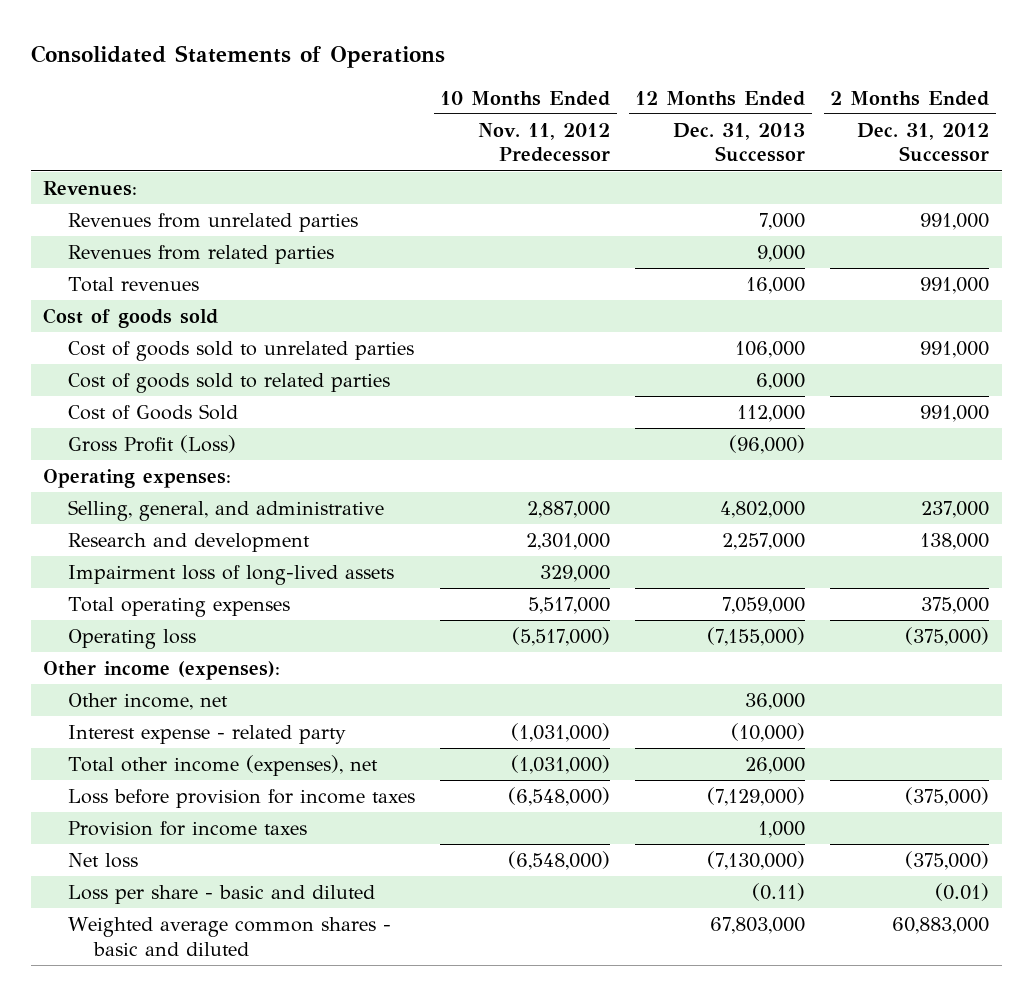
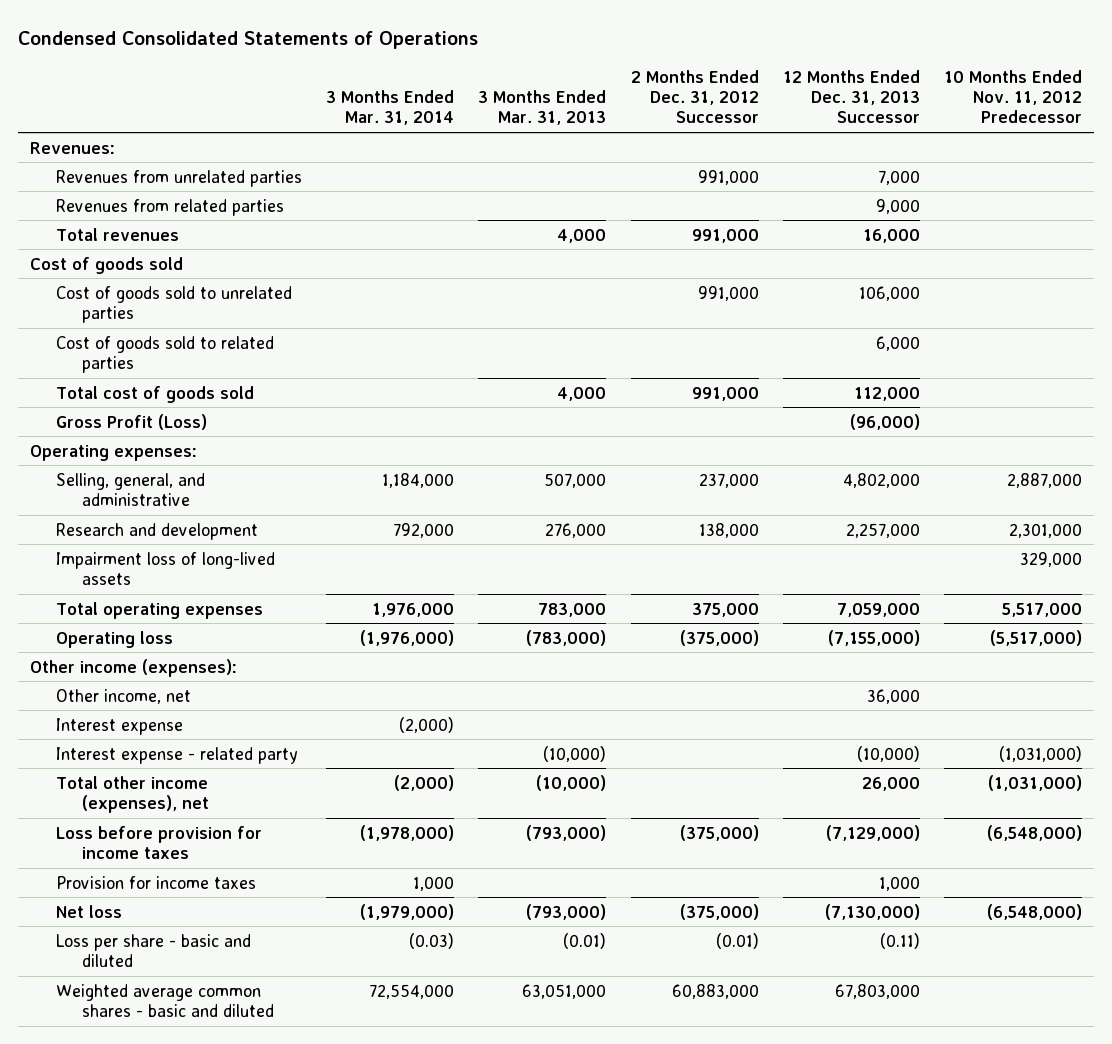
[30,44,445,68] Consolidated Statements of Operations -> [17,30,478,49] Condensed Consolidated Statements of Operations
none -> [326,90,455,126] 3 Months Ended Mar. 31, 2014
none -> [478,90,607,126] 3 Months Ended Mar. 31, 2013
[68,403,239,420] Cost of Goods Sold -> [55,385,254,403] Total cost of goods sold
none -> [55,717,183,735] Interest expense

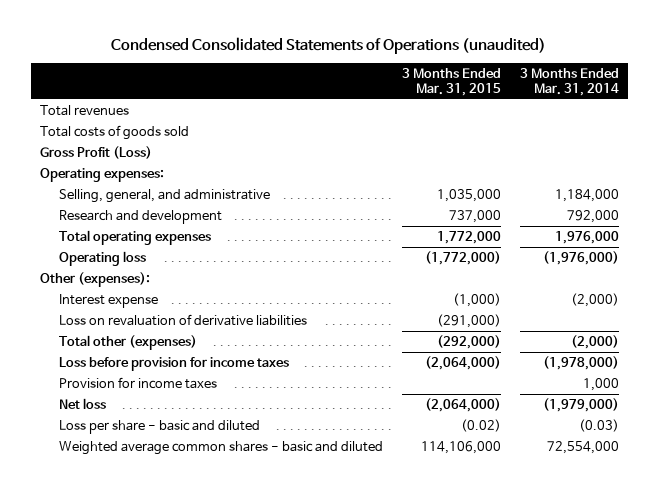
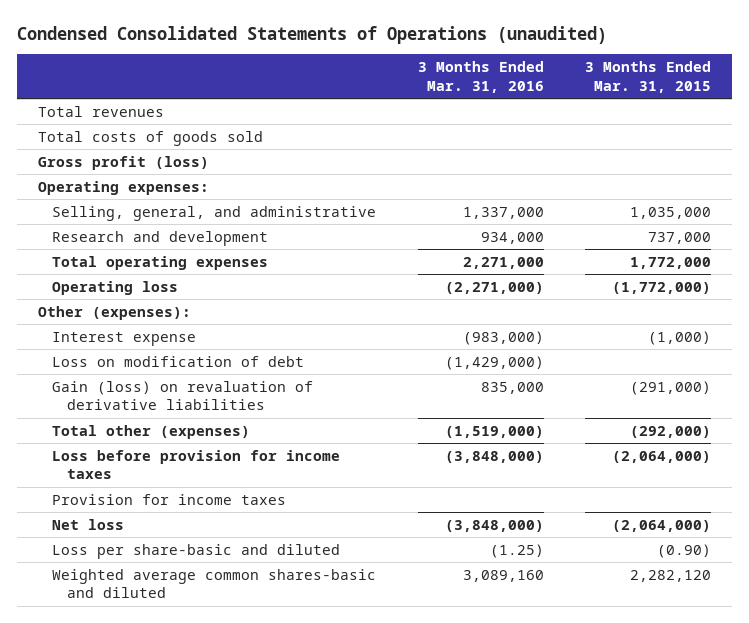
[519,68,619,96] 3 Months Ended Mar. 31, 2014 -> none
none -> [417,61,544,93] 3 Months Ended Mar. 31, 2016
[40,146,153,160] Gross Profit (Loss) -> [37,155,209,170] Gross profit (loss)
none -> [52,355,305,367] Loss on modification of debt
[58,314,307,327] Loss on revaluation of derivative liabilities -> [52,380,314,411] Gain (loss) on revaluation of derivative liabilities
[58,420,260,435] Loss per share - basic and diluted -> [52,543,341,559] Loss per share-basic and diluted
[460,419,501,433] (0.02) -> [657,543,712,558] (0.90)
[58,441,383,456] Weighted average common shares - basic and diluted -> [52,568,377,599] Weighted average common shares-basic and diluted
[420,441,501,455] 114,106,000 -> [630,569,712,582] 2,282,120

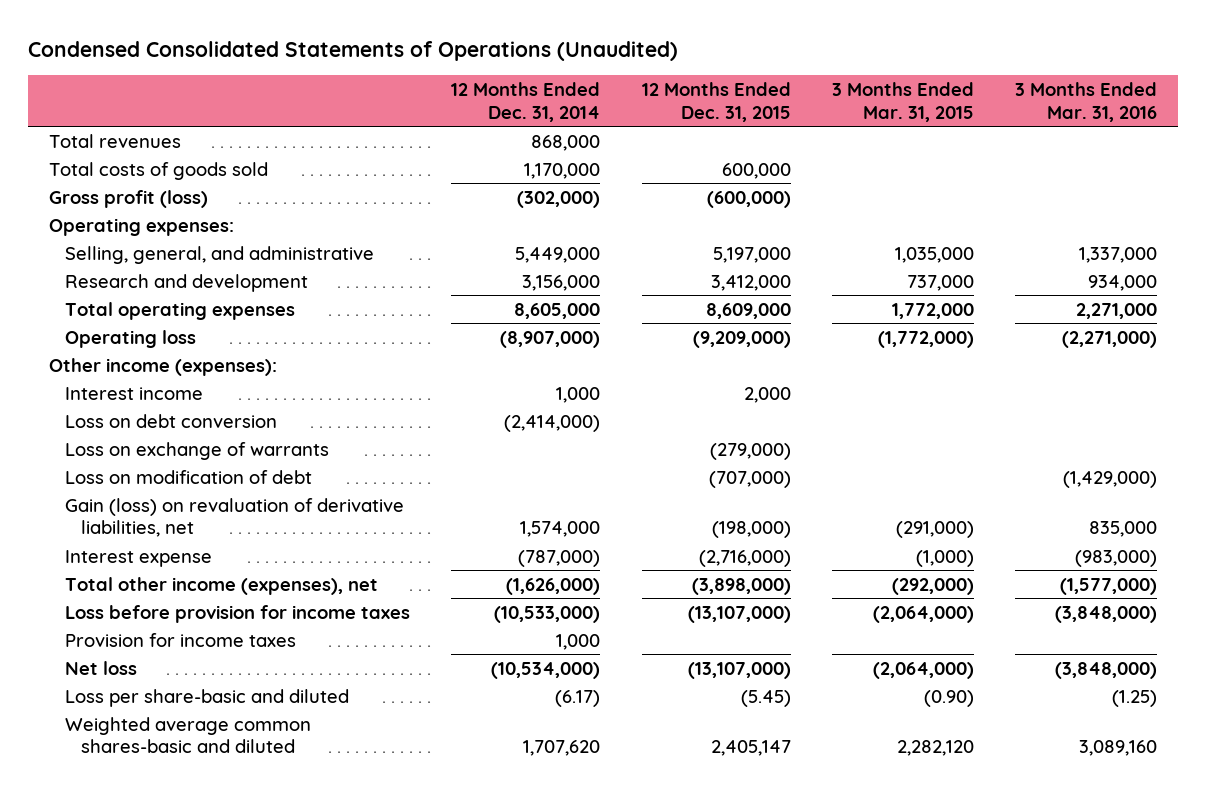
[17,25,608,44] Condensed Consolidated Statements of Operations (unaudited) -> [28,40,679,61] Condensed Consolidated Statements of Operations (Unaudited)
none -> [451,81,601,122] 12 Months Ended Dec. 31, 2014
none -> [641,81,791,122] 12 Months Ended Dec. 31, 2015
[37,305,191,320] Other (expenses): -> [48,357,277,376] Other income (expenses):
none -> [64,386,203,400] Interest income
none -> [64,413,277,428] Loss on debt conversion
none -> [64,441,329,460] Loss on exchange of warrants
[52,380,314,411] Gain (loss) on revaluation of derivative liabilities -> [64,497,404,538] Gain (loss) on revaluation of derivative liabilities, net
[52,331,197,346] Interest expense -> [64,549,212,567] Interest expense
[52,424,251,439] Total other (expenses) -> [64,576,378,595] Total other income (expenses), net
[444,425,544,438] (1,519,000) -> [1060,577,1158,595] (1,577,000)

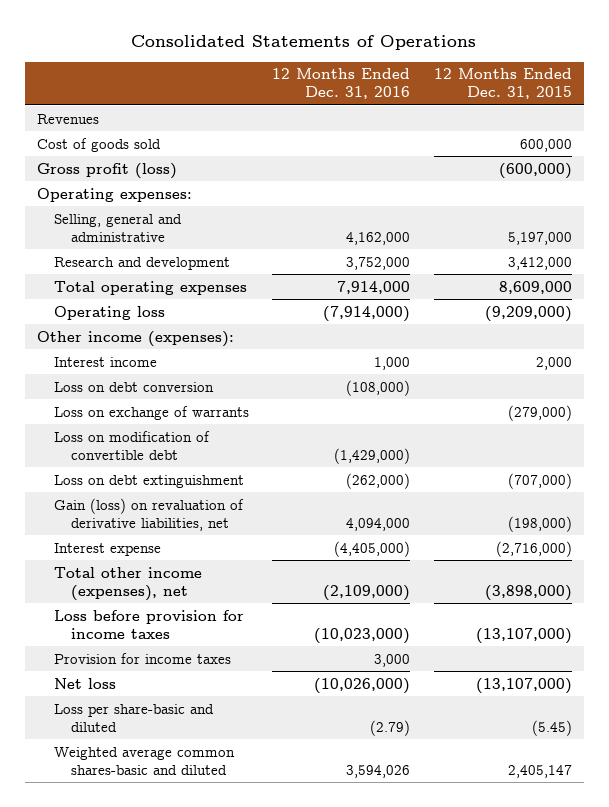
[28,40,679,61] Condensed Consolidated Statements of Operations (Unaudited) -> [131,35,477,51] Consolidated Statements of Operations
[451,81,601,122] 12 Months Ended Dec. 31, 2014 -> none
[832,81,975,122] 3 Months Ended Mar. 31, 2015 -> none
[1015,81,1158,122] 3 Months Ended Mar. 31, 2016 -> none
none -> [272,68,411,100] 12 Months Ended Dec. 31, 2016
[48,133,181,148] Total revenues -> [36,113,99,124] Revenues
[48,161,268,180] Total costs of goods sold -> [36,137,161,152] Cost of goods sold
[64,245,374,264] Selling, general, and administrative -> [53,213,182,242] Selling, general and administrative
none -> [53,430,210,460] Loss on modification of convertible debt
[64,469,312,484] Loss on modification of debt -> [53,474,244,488] Loss on debt extinguishment

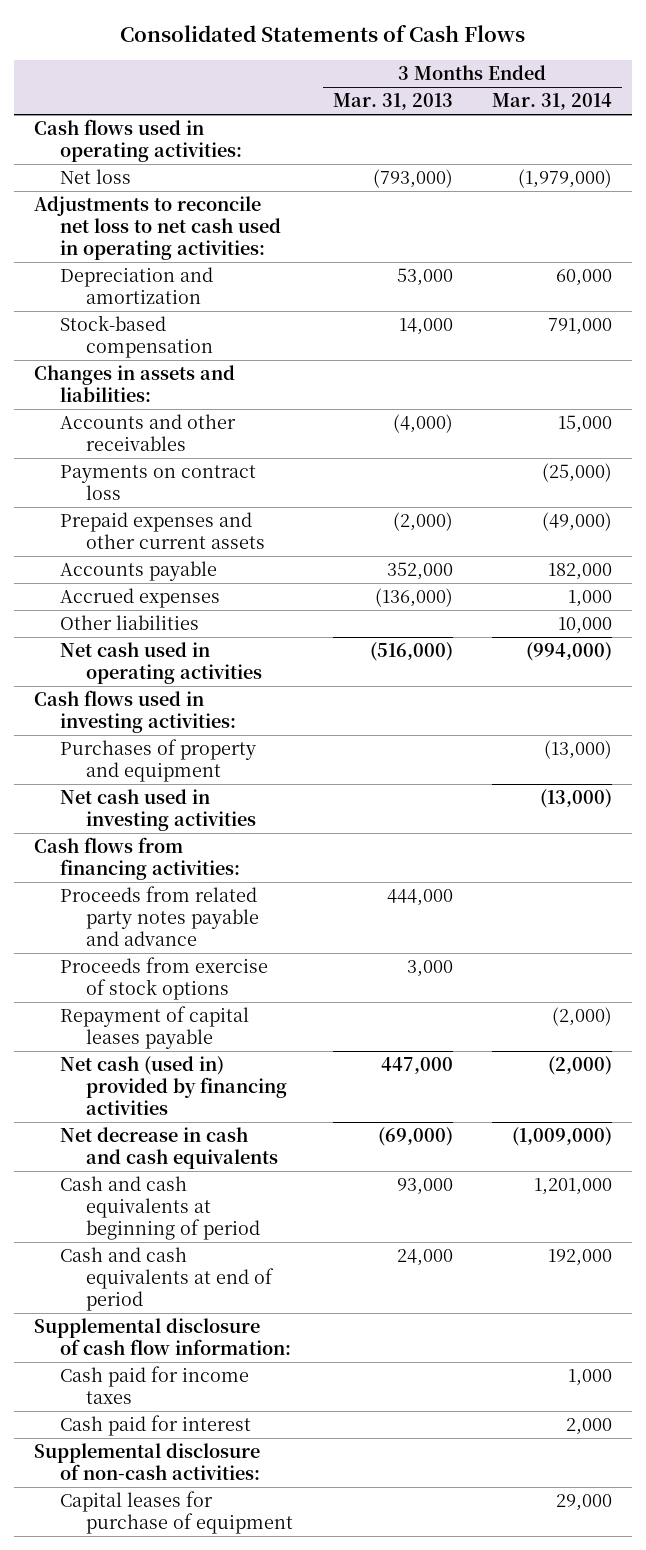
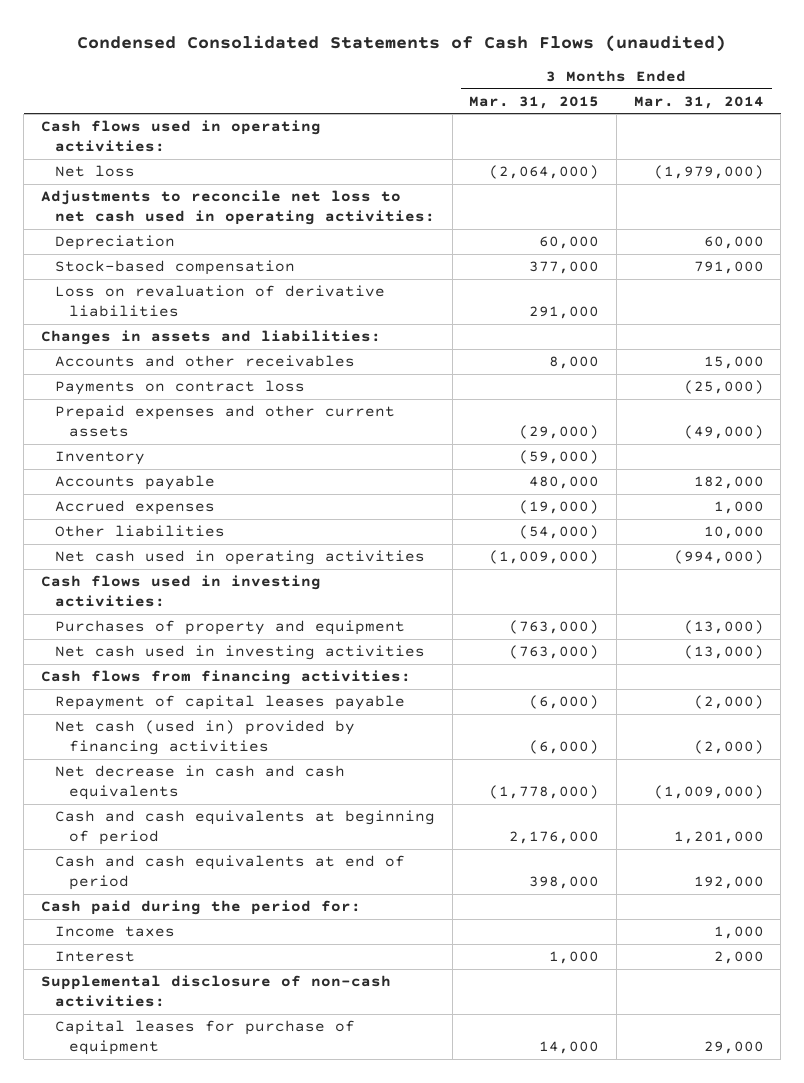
[120,25,526,43] Consolidated Statements of Cash Flows -> [77,35,727,53] Condensed Consolidated Statements of Cash Flows (unaudited)
[332,93,453,111] Mar. 31, 2013 -> none
none -> [469,95,600,109] Mar. 31, 2015
[60,267,214,304] Depreciation and amortization -> [54,234,175,250] Depreciation
none -> [54,284,385,317] Loss on revaluation of derivative liabilities
none -> [54,450,145,465] Inventory
[60,886,260,946] Proceeds from related party notes payable and advance -> none
[60,957,269,1000] Proceeds from exercise of stock options -> none
[34,1318,292,1355] Supplemental disclosure of cash flow information: -> none
none -> [40,899,361,915] Cash paid during the period for:
[60,1366,250,1404] Cash paid for income taxes -> [54,925,175,937] Income taxes
[60,1415,252,1437] Cash paid for interest -> [54,950,135,962] Interest

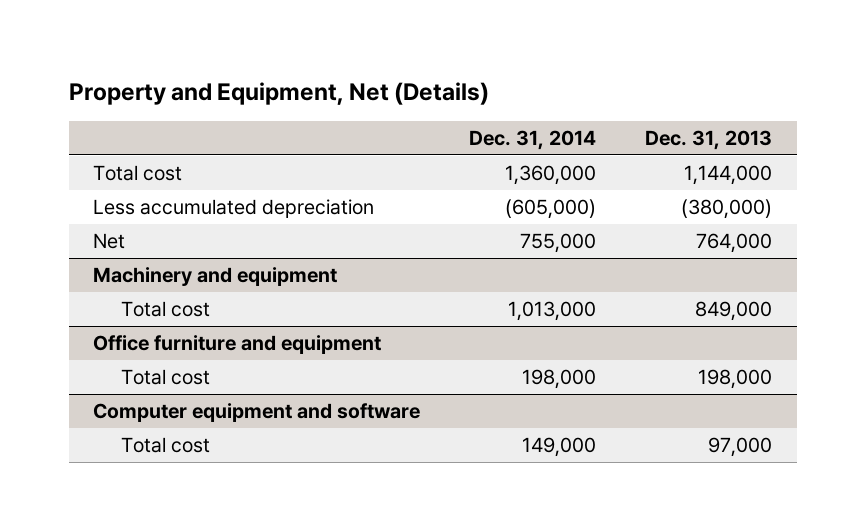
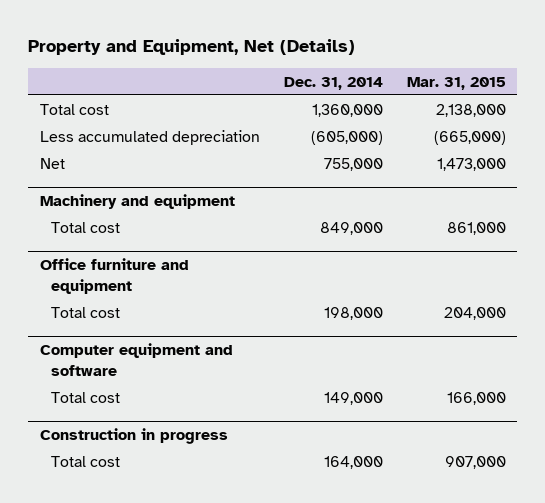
[645,129,773,150] Dec. 31, 2013 -> none
none -> [406,77,506,91] Mar. 31, 2015
[508,301,597,322] 1,013,000 -> [319,221,383,235] 849,000
none -> [39,428,228,445] Construction in progress
none -> [51,455,121,467] Total cost

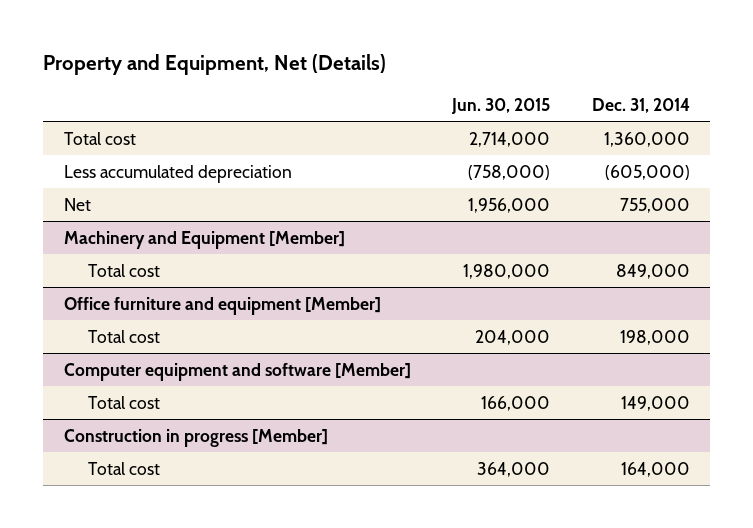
[406,77,506,91] Mar. 31, 2015 -> none
none -> [451,97,551,114] Jun. 30, 2015
[39,194,235,210] Machinery and equipment -> [63,230,345,249] Machinery and Equipment [Member]
[39,258,189,294] Office furniture and equipment -> [63,296,381,315] Office furniture and equipment [Member]
[39,343,233,376] Computer equipment and software -> [63,362,411,381] Computer equipment and software [Member]
[39,428,228,445] Construction in progress -> [63,428,328,447] Construction in progress [Member]

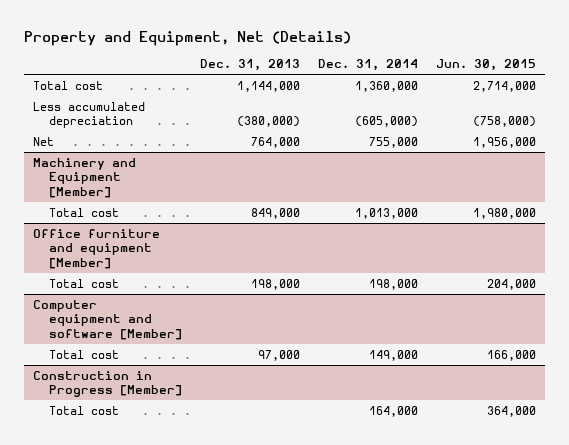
none -> [200,59,301,72] Dec. 31, 2013
[615,263,690,279] 849,000 -> [355,207,419,219] 1,013,000
[63,428,328,447] Construction in progress [Member] -> [33,370,183,398] Construction in Progress [Member]

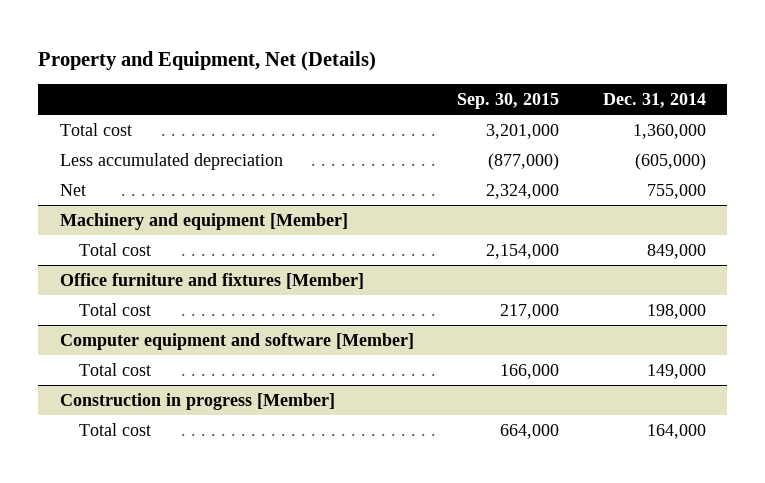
[200,59,301,72] Dec. 31, 2013 -> none
[436,59,537,72] Jun. 30, 2015 -> none
none -> [457,93,560,110] Sep. 30, 2015
[33,157,137,198] Machinery and Equipment [Member] -> [59,212,348,230] Machinery and equipment [Member]
[355,207,419,219] 1,013,000 -> [646,243,706,259] 849,000
[33,228,161,269] Office furniture and equipment [Member] -> [59,272,364,289] Office furniture and fixtures [Member]
[33,370,183,398] Construction in Progress [Member] -> [59,392,335,410] Construction in progress [Member]

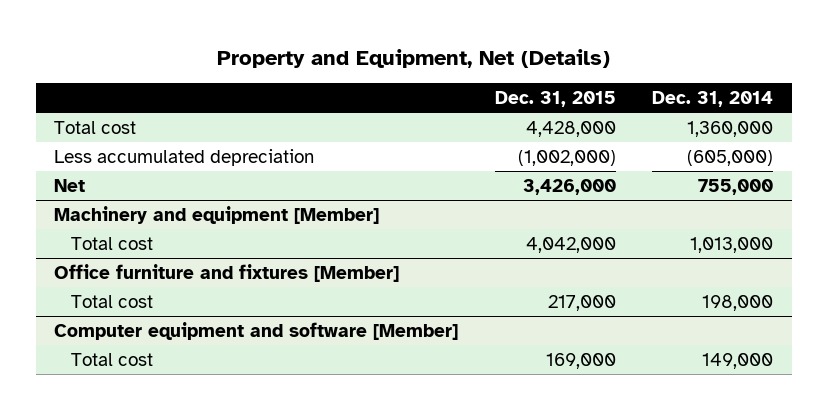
[457,93,560,110] Sep. 30, 2015 -> none
none -> [494,91,616,108] Dec. 31, 2015
[646,243,706,259] 849,000 -> [690,236,774,253] 1,013,000
[59,392,335,410] Construction in progress [Member] -> none
[78,422,151,436] Total cost -> none

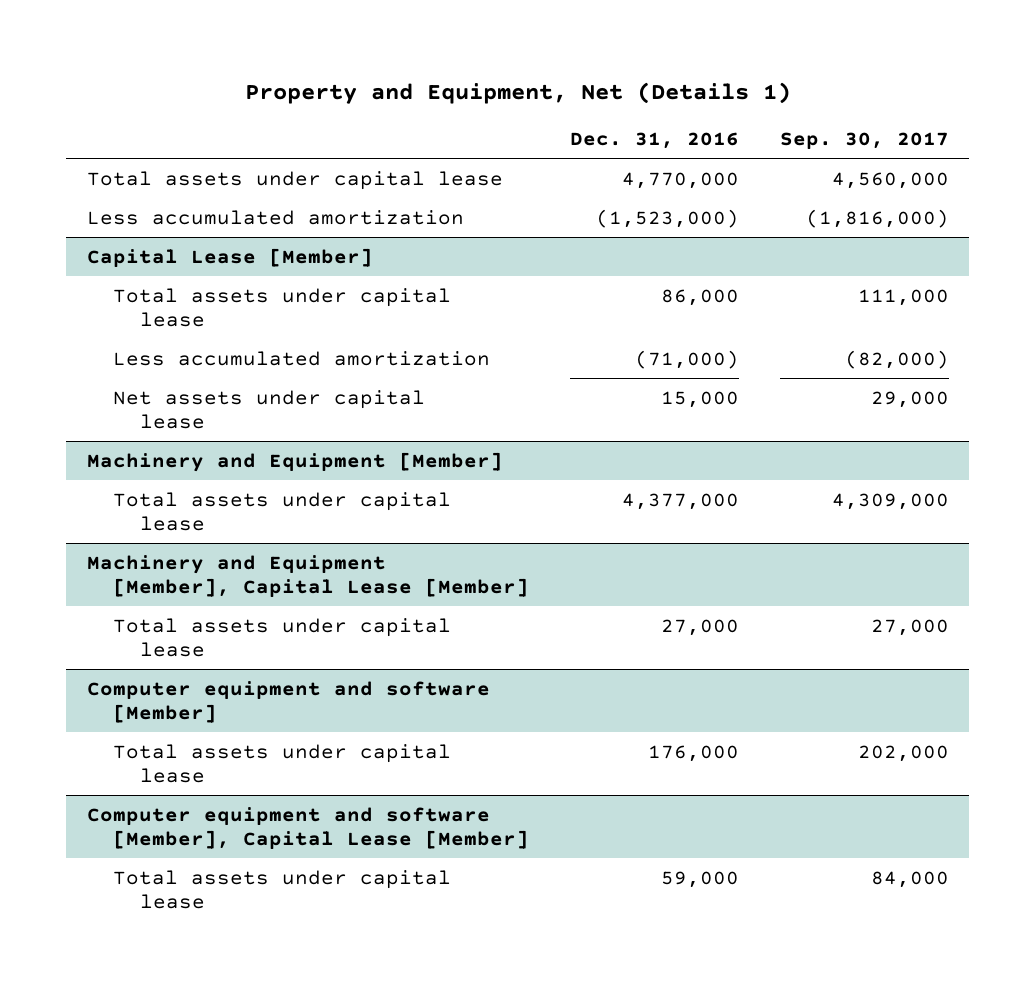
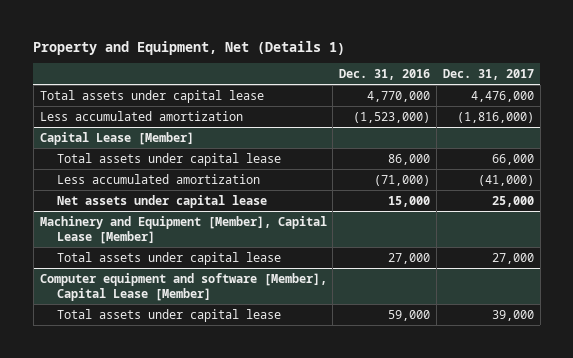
[779,132,949,150] Sep. 30, 2017 -> none
none -> [442,69,534,81] Dec. 31, 2017
[86,451,503,472] Machinery and Equipment [Member] -> none
[113,491,452,532] Total assets under capital lease -> none
[86,680,490,724] Computer equipment and software [Member] -> none
[113,743,452,784] Total assets under capital lease -> none

